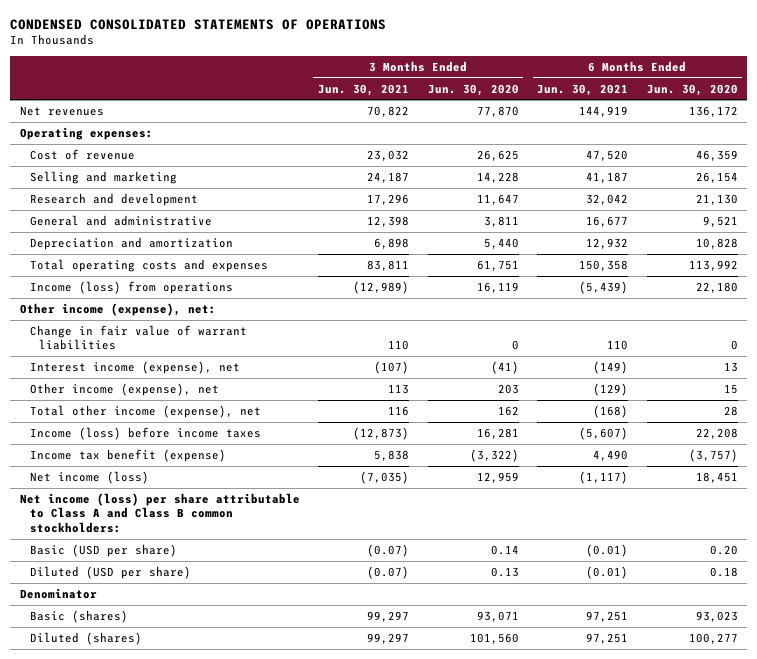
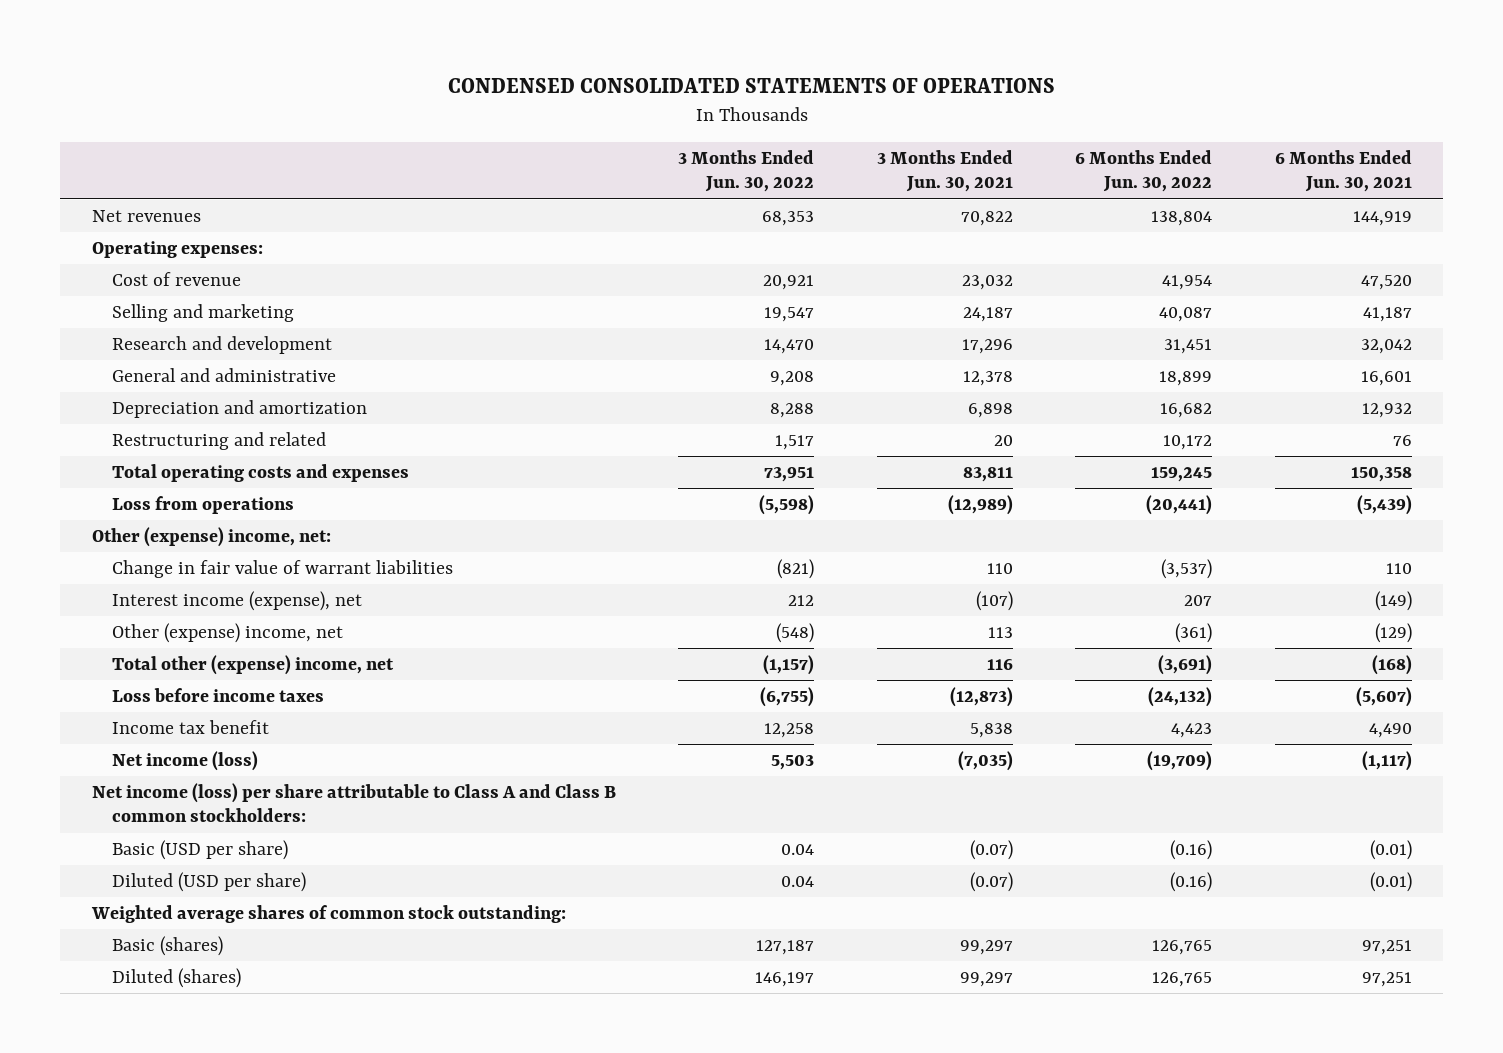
[427,83,519,96] Jun. 30, 2020 -> none
[646,83,738,96] Jun. 30, 2020 -> none
none -> [678,149,815,193] 3 Months Ended Jun. 30, 2022
none -> [1075,149,1213,193] 6 Months Ended Jun. 30, 2022
[367,215,410,227] 12,398 -> [962,371,1013,387] 12,378
[586,215,629,227] 16,677 -> [1360,371,1412,387] 16,601
none -> [111,432,326,451] Restructuring and related
[29,280,233,294] Income (loss) from operations -> [111,496,294,515] Loss from operations
[19,302,216,316] Other income (expense), net: -> [91,527,331,548] Other (expense) income, net:
[29,382,219,396] Other income (expense), net -> [111,623,343,644] Other (expense) income, net
[29,404,261,418] Total other income (expense), net -> [111,655,394,676] Total other (expense) income, net
[29,426,261,440] Income (loss) before income taxes -> [111,688,324,703] Loss before income taxes
[29,448,226,462] Income tax benefit (expense) -> [111,720,269,735] Income tax benefit
[19,587,97,599] Denominator -> [90,905,566,924] Weighted average shares of common stock outstanding:

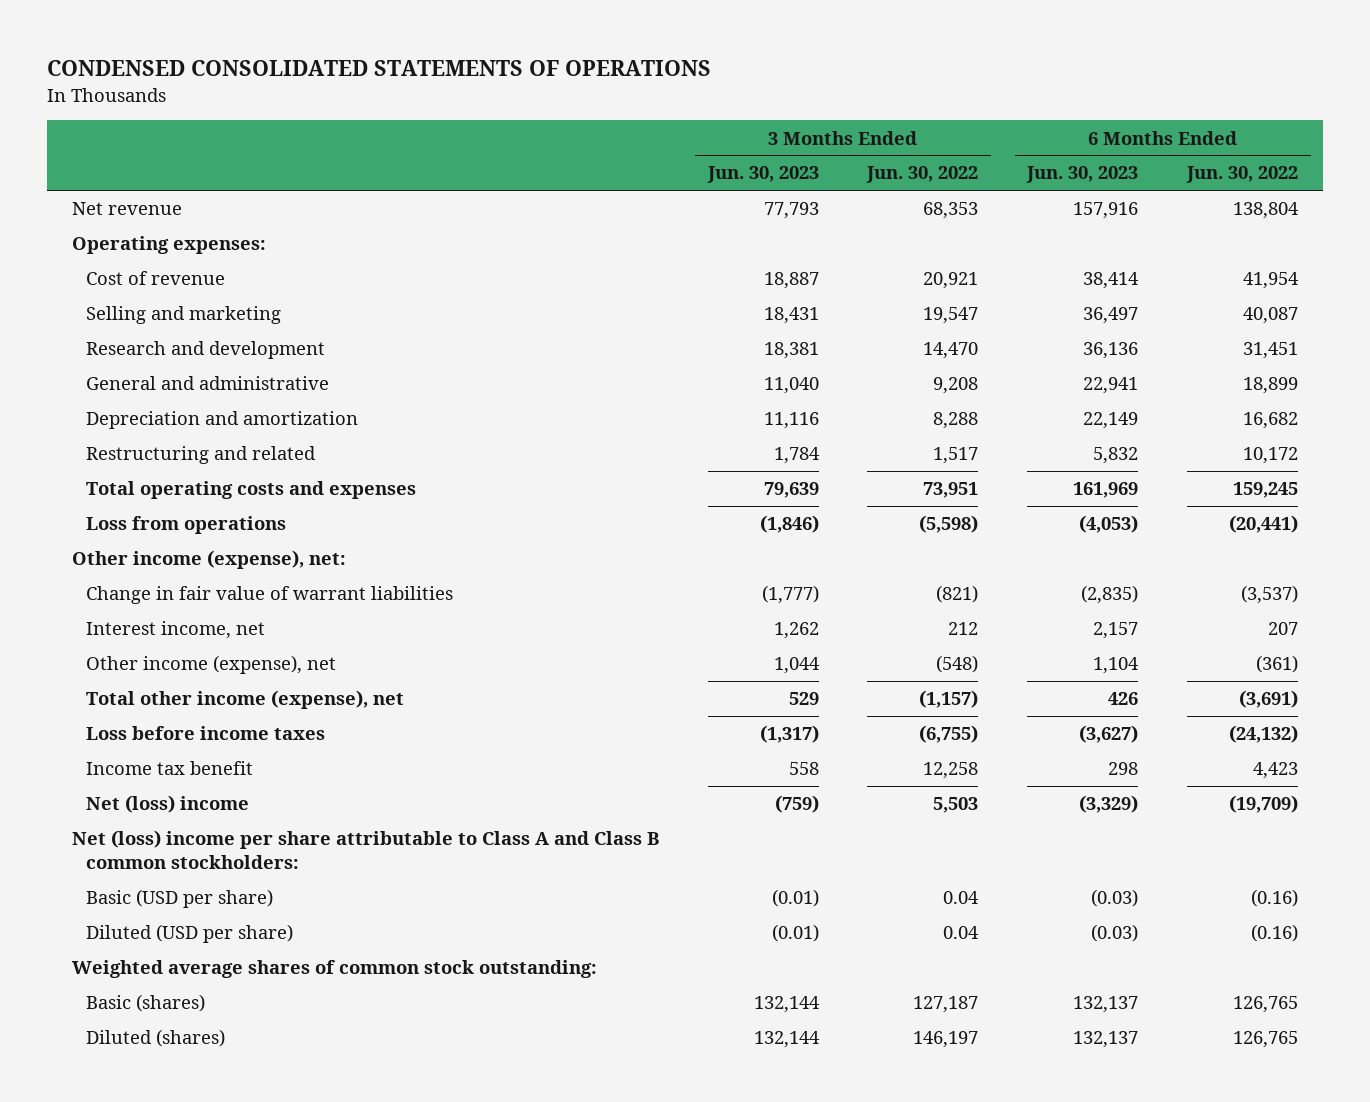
[876,149,1013,193] 3 Months Ended Jun. 30, 2021 -> none
[1274,149,1412,193] 6 Months Ended Jun. 30, 2021 -> none
none -> [706,166,819,184] Jun. 30, 2023
none -> [1026,166,1139,184] Jun. 30, 2023
[91,210,201,223] Net revenues -> [71,202,182,216] Net revenue
[91,527,331,548] Other (expense) income, net: -> [71,550,346,570] Other income (expense), net:
[111,591,362,612] Interest income (expense), net -> [86,621,266,640] Interest income, net
[111,623,343,644] Other (expense) income, net -> [86,655,337,675] Other income (expense), net
[111,655,394,676] Total other (expense) income, net -> [86,690,405,710] Total other income (expense), net
[111,751,258,772] Net income (loss) -> [86,795,250,814] Net (loss) income
[91,783,616,823] Net income (loss) per share attributable to Class A and Class B common stockholders: -> [71,830,659,870] Net (loss) income per share attributable to Class A and Class B common stockholders:

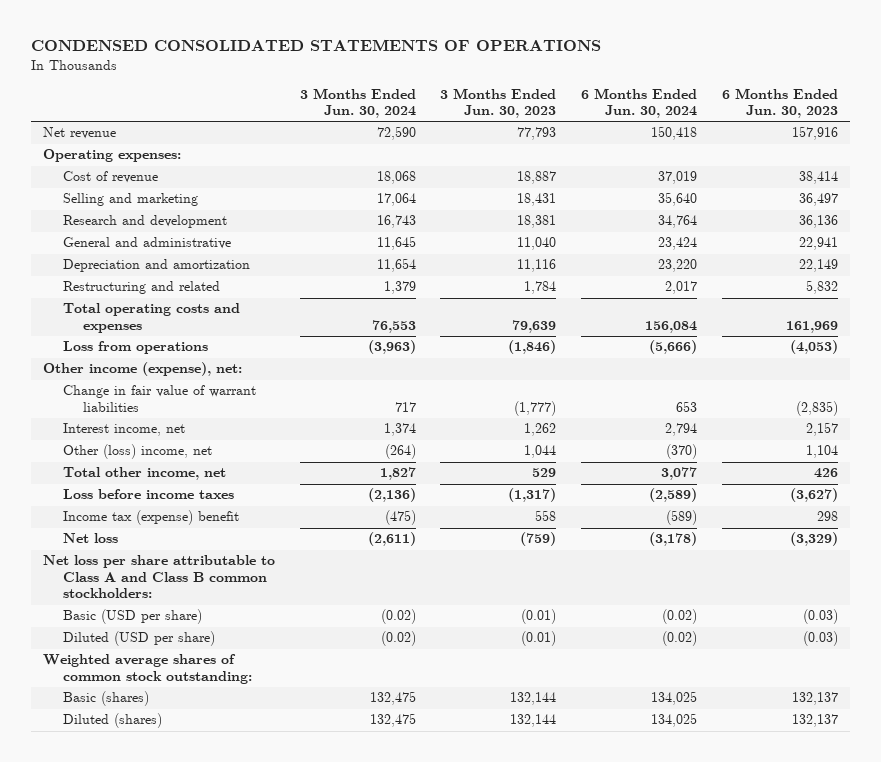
[866,166,979,184] Jun. 30, 2022 -> none
[1186,166,1299,184] Jun. 30, 2022 -> none
none -> [299,87,416,119] 3 Months Ended Jun. 30, 2024
none -> [581,87,698,119] 6 Months Ended Jun. 30, 2024
[86,655,337,675] Other income (expense), net -> [63,444,213,460] Other (loss) income, net
[86,690,405,710] Total other income (expense), net -> [63,467,227,481] Total other income, net
[86,761,254,776] Income tax benefit -> [63,510,240,526] Income tax (expense) benefit
[86,795,250,814] Net (loss) income -> [63,533,119,544] Net loss
[71,830,659,870] Net (loss) income per share attributable to Class A and Class B common stockholders: -> [42,555,275,599] Net loss per share attributable to Class A and Class B common stockholders:

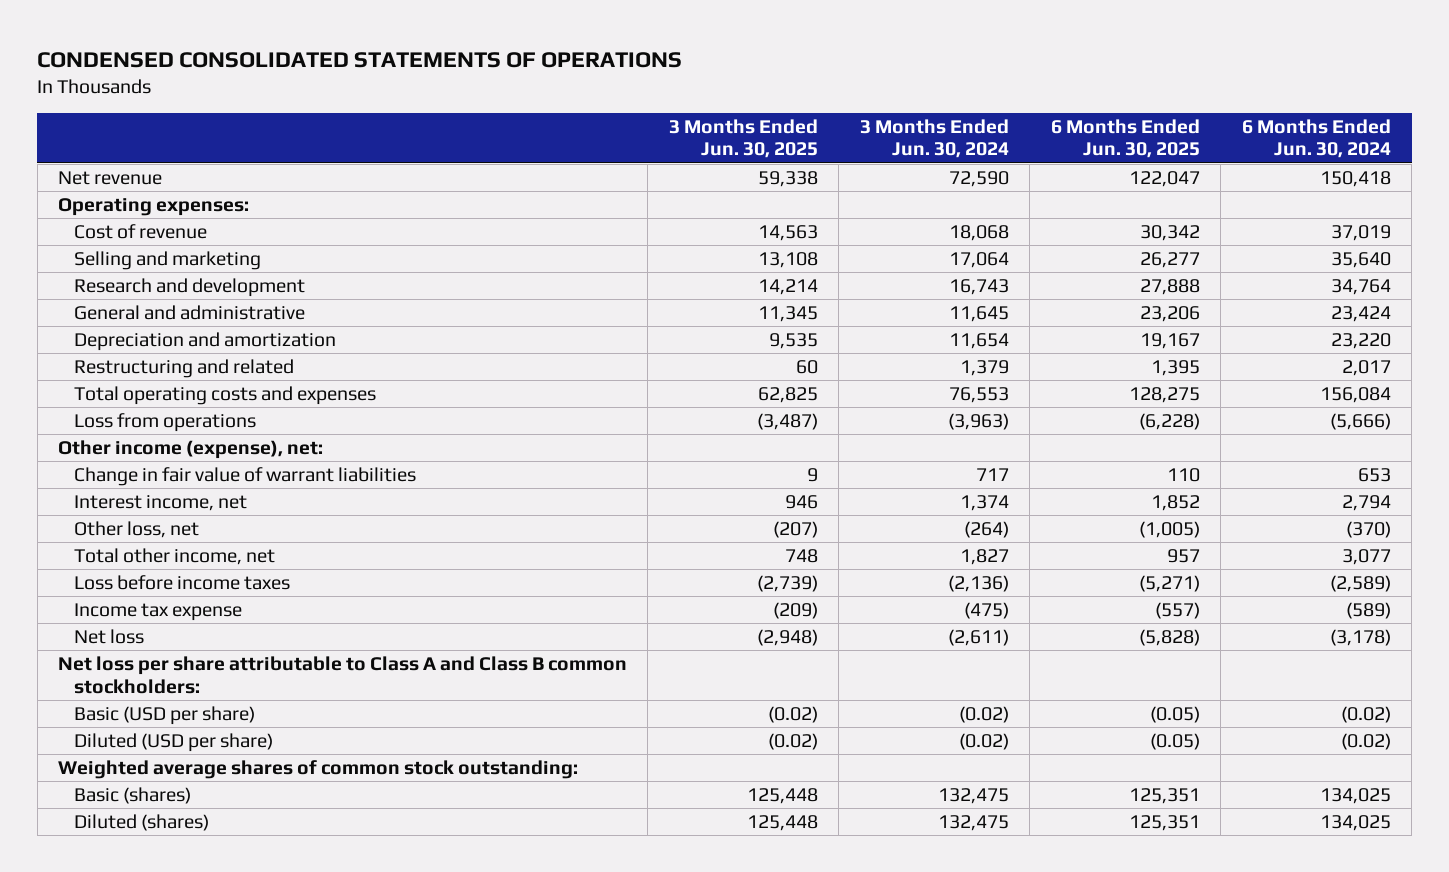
[440,87,557,119] 3 Months Ended Jun. 30, 2023 -> none
[721,87,838,119] 6 Months Ended Jun. 30, 2023 -> none
none -> [668,118,818,159] 3 Months Ended Jun. 30, 2025
none -> [1050,118,1200,159] 6 Months Ended Jun. 30, 2025
[63,444,213,460] Other (loss) income, net -> [73,521,199,539] Other loss, net
[63,510,240,526] Income tax (expense) benefit -> [73,603,242,622] Income tax expense

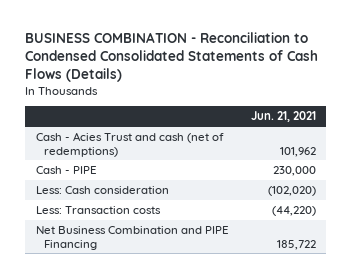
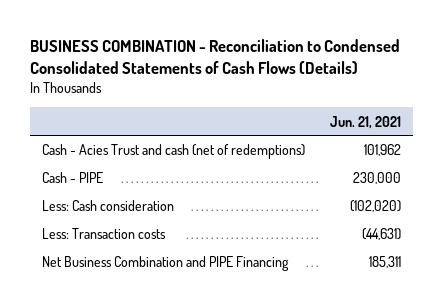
[271,205,316,216] (44,220) -> [362,228,402,241] (44,631)
[276,239,316,250] 185,722 -> [369,256,402,269] 185,311

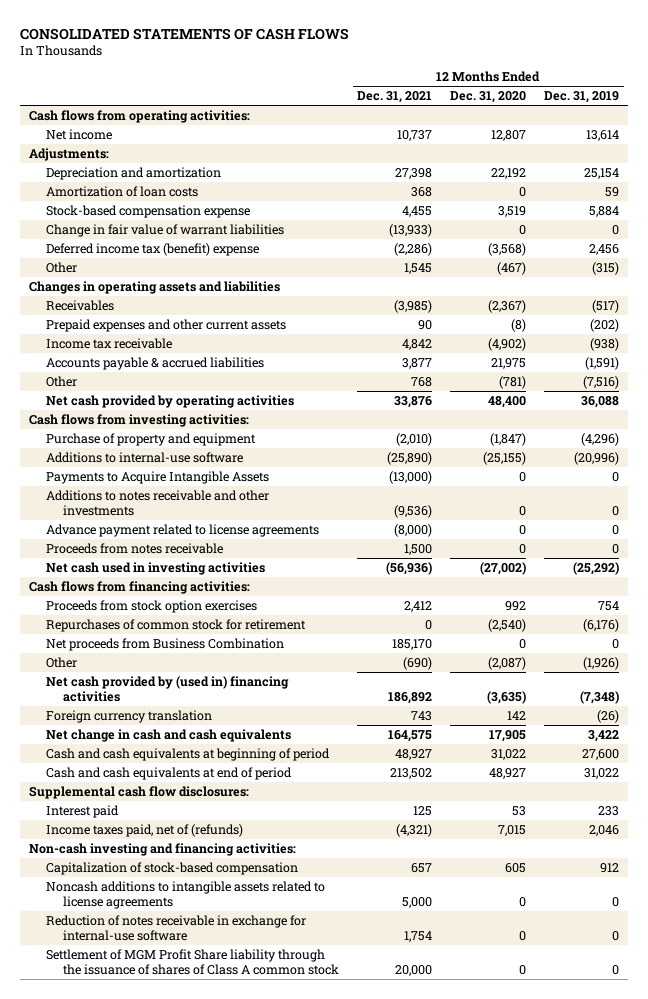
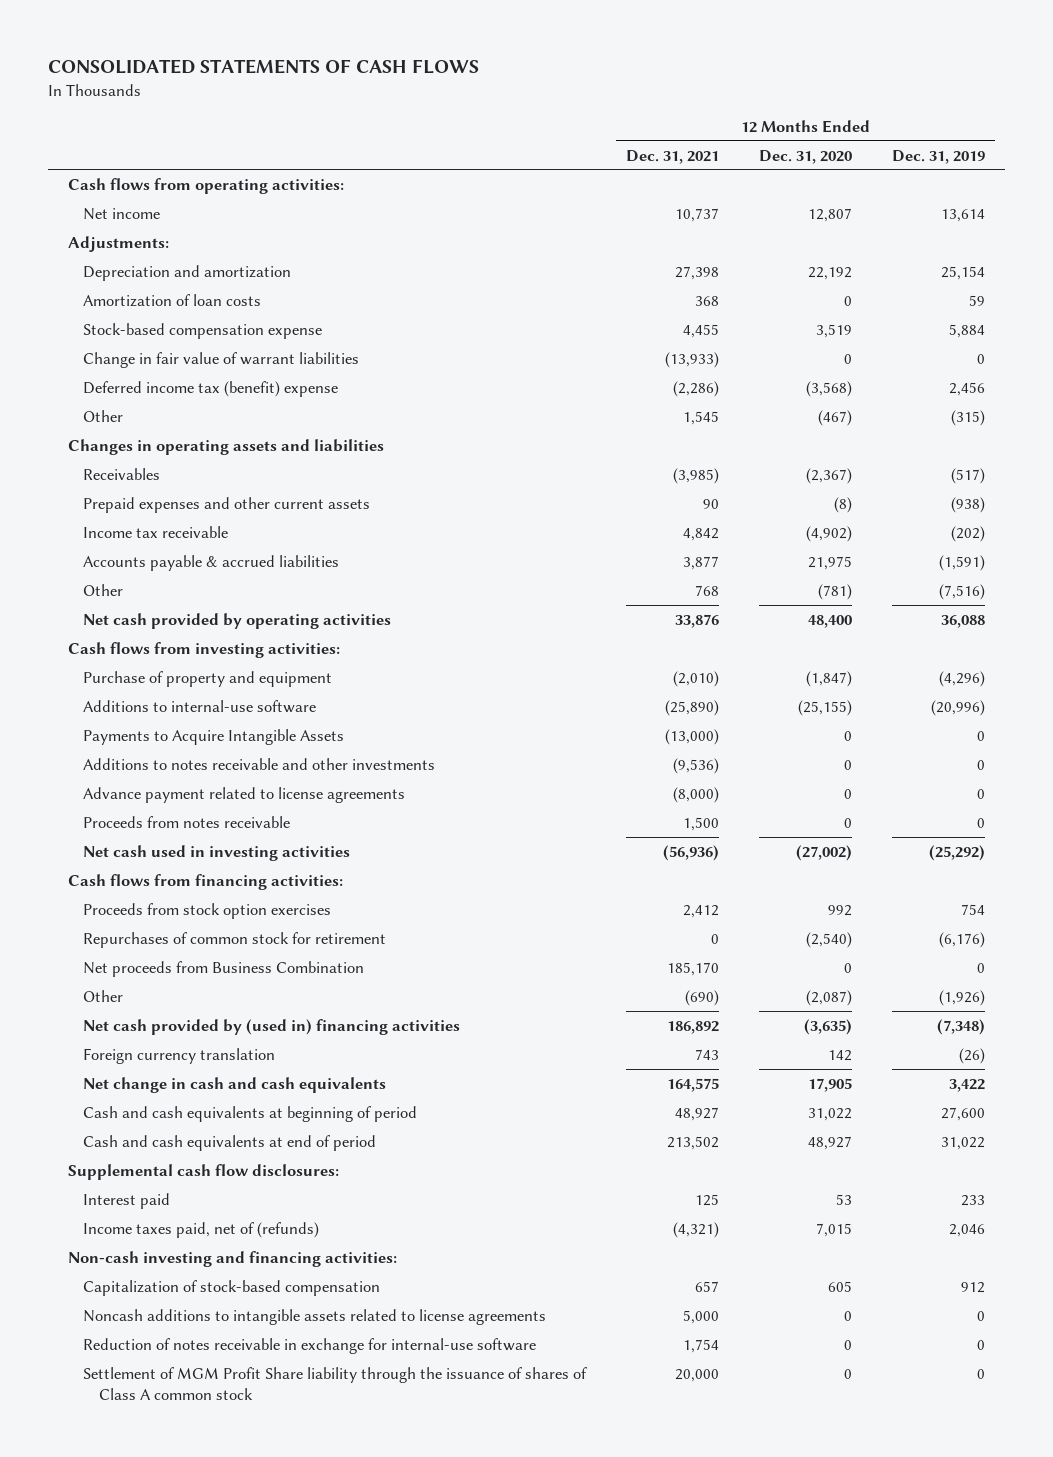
[590,318,620,332] (202) -> [950,496,985,513] (938)
[590,337,620,351] (938) -> [950,525,985,542] (202)

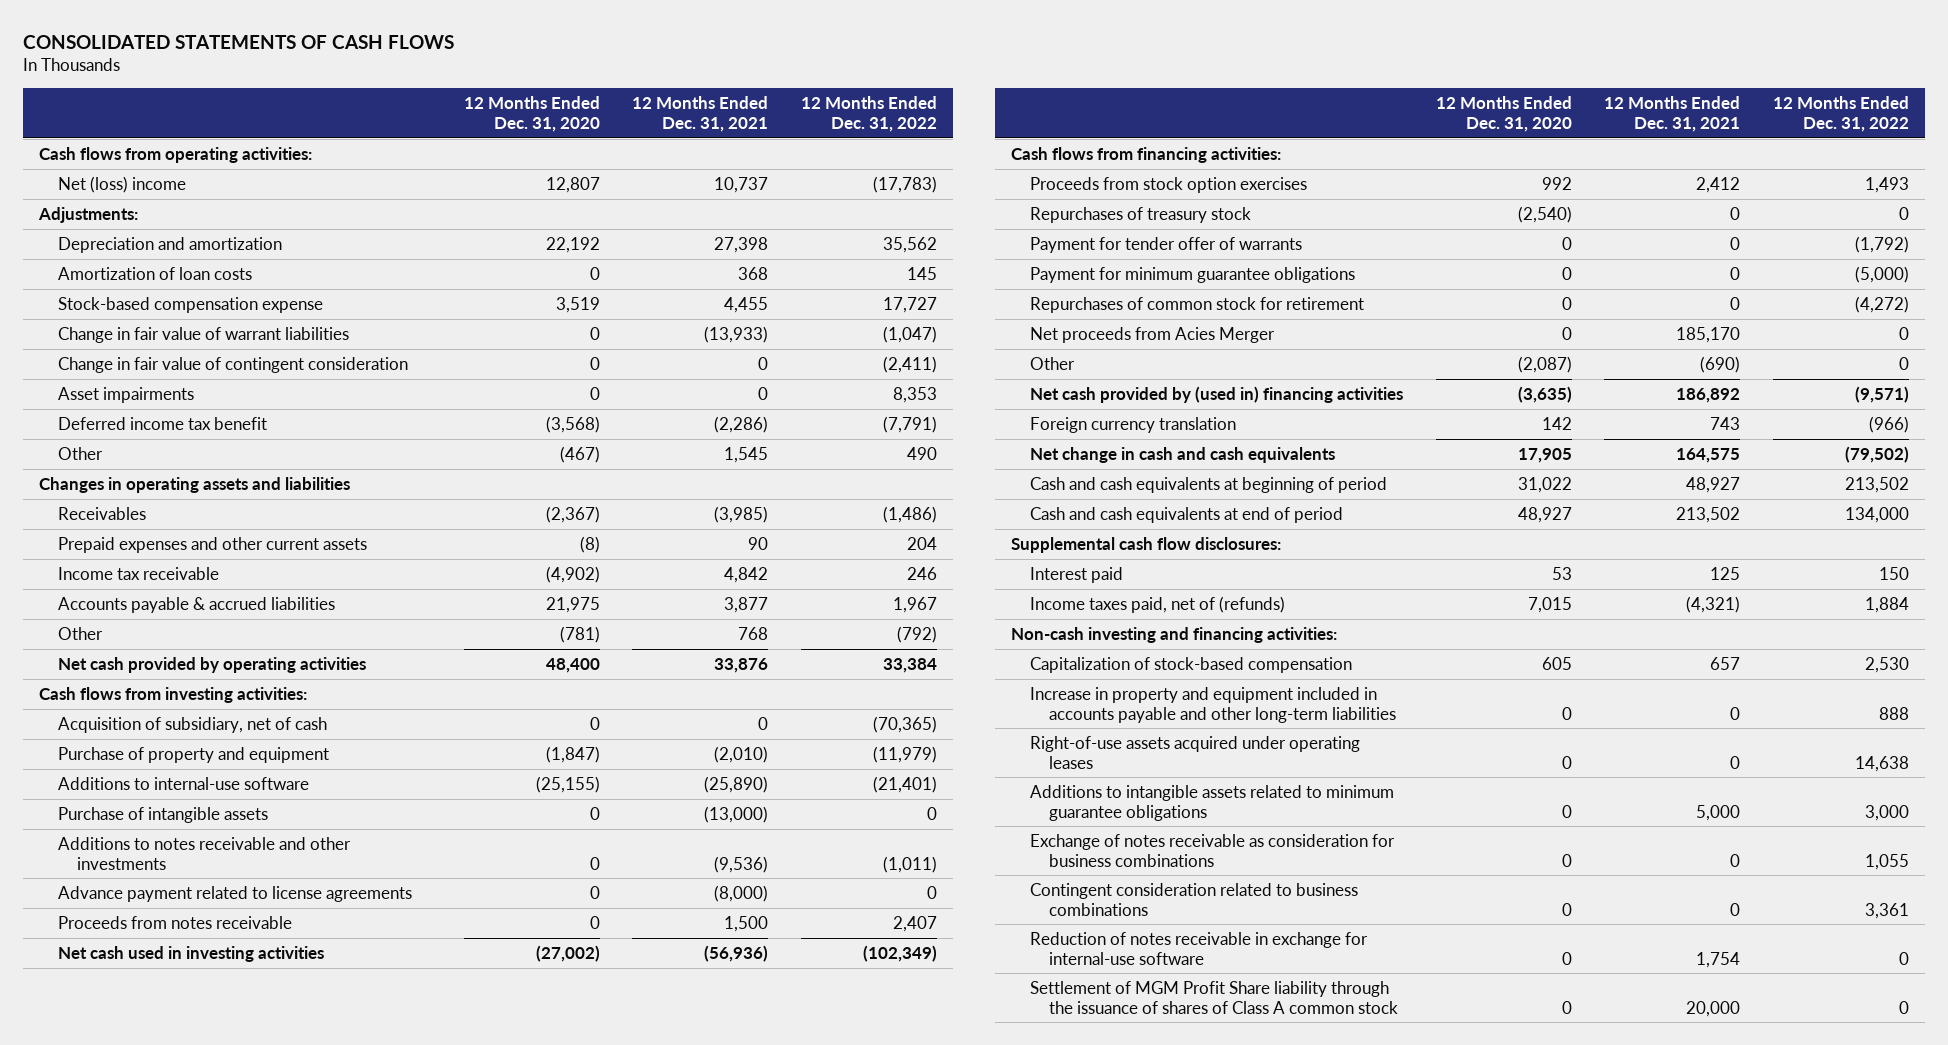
[891,149,985,164] Dec. 31, 2019 -> none
none -> [800,95,937,132] 12 Months Ended Dec. 31, 2022
[83,207,161,220] Net income -> [58,175,187,193] Net (loss) income
none -> [58,356,409,373] Change in fair value of contingent consideration
none -> [58,386,195,403] Asset impairments
[83,380,339,397] Deferred income tax (benefit) expense -> [58,416,268,430] Deferred income tax benefit
none -> [58,716,328,733] Acquisition of subsidiary, net of cash
[83,728,345,745] Payments to Acquire Intangible Assets -> [58,806,269,823] Purchase of intangible assets
none -> [1030,206,1252,223] Repurchases of treasury stock
none -> [1030,236,1303,253] Payment for tender offer of warrants
none -> [1030,266,1356,283] Payment for minimum guarantee obligations
[806,931,853,948] (2,540) -> [1561,296,1572,310] 0
[83,960,365,977] Net proceeds from Business Combination -> [1030,326,1276,343] Net proceeds from Acies Merger
none -> [1030,686,1397,723] Increase in property and equipment included in accounts payable and other long-term liabilities
none -> [1030,735,1361,769] Right-of-use assets acquired under operating leases
[83,1308,547,1325] Noncash additions to intangible assets related to license agreements -> [1030,784,1395,821] Additions to intangible assets related to minimum guarantee obligations
none -> [1030,833,1396,867] Exchange of notes receivable as consideration for business combinations
none -> [1030,882,1359,916] Contingent consideration related to business combinations

